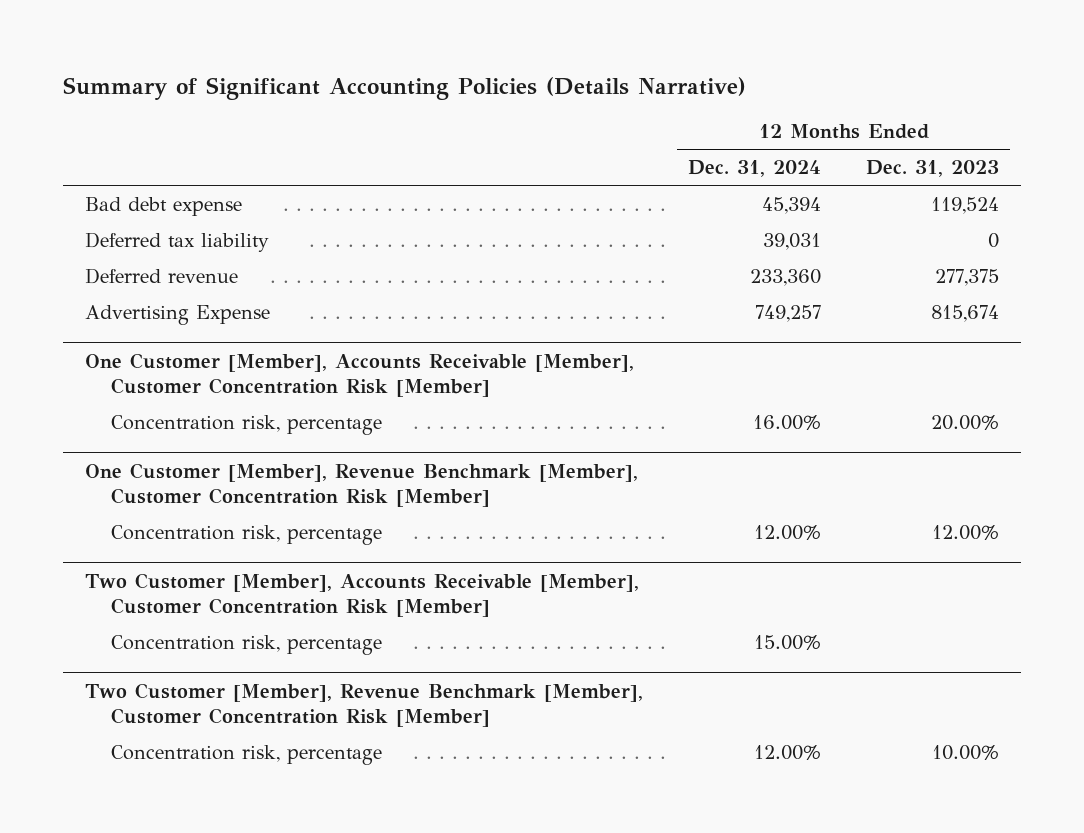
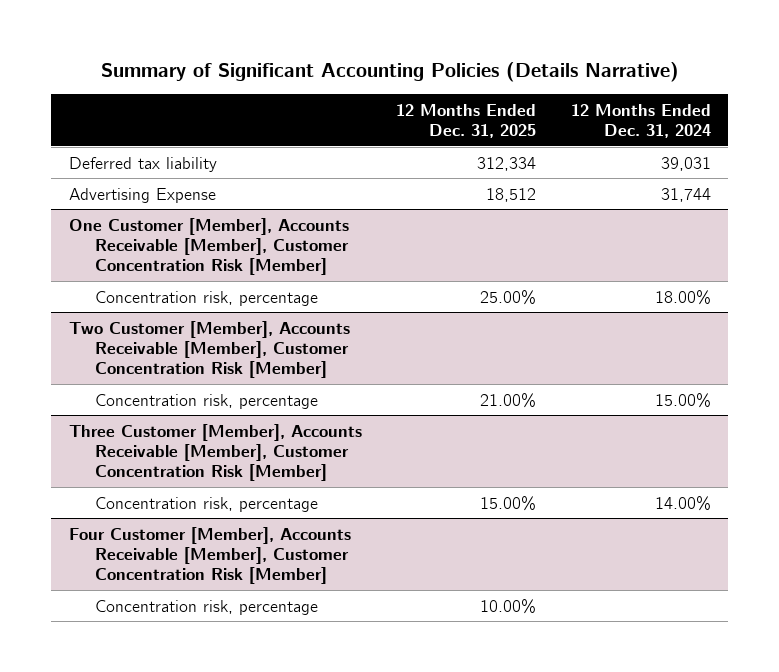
[865,160,999,178] Dec. 31, 2023 -> none
none -> [396,103,537,138] 12 Months Ended Dec. 31, 2025
[85,196,243,216] Bad debt expense -> none
[85,267,239,284] Deferred revenue -> none
[755,304,822,322] 749,257 -> [660,187,711,202] 31,744
[85,462,639,508] One Customer [Member], Revenue Benchmark [Member], Customer Concentration Risk [Member] -> none
[110,524,382,545] Concentration risk, percentage -> none
[753,414,822,430] 16.00% -> [654,289,711,305] 18.00%
[85,682,644,728] Two Customer [Member], Revenue Benchmark [Member], Customer Concentration Risk [Member] -> none
none -> [68,423,362,481] Three Customer [Member], Accounts Receivable [Member], Customer Concentration Risk [Member]
[754,744,822,760] 12.00% -> [654,495,711,511] 14.00%
none -> [68,526,351,584] Four Customer [Member], Accounts Receivable [Member], Customer Concentration Risk [Member]
none -> [95,599,319,615] Concentration risk, percentage

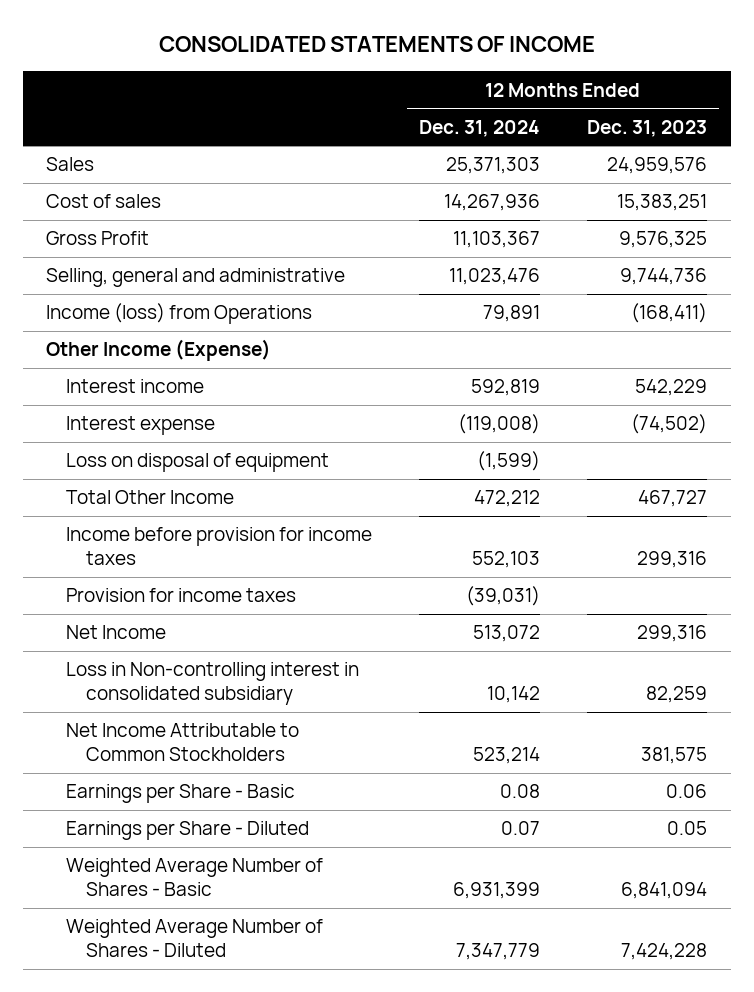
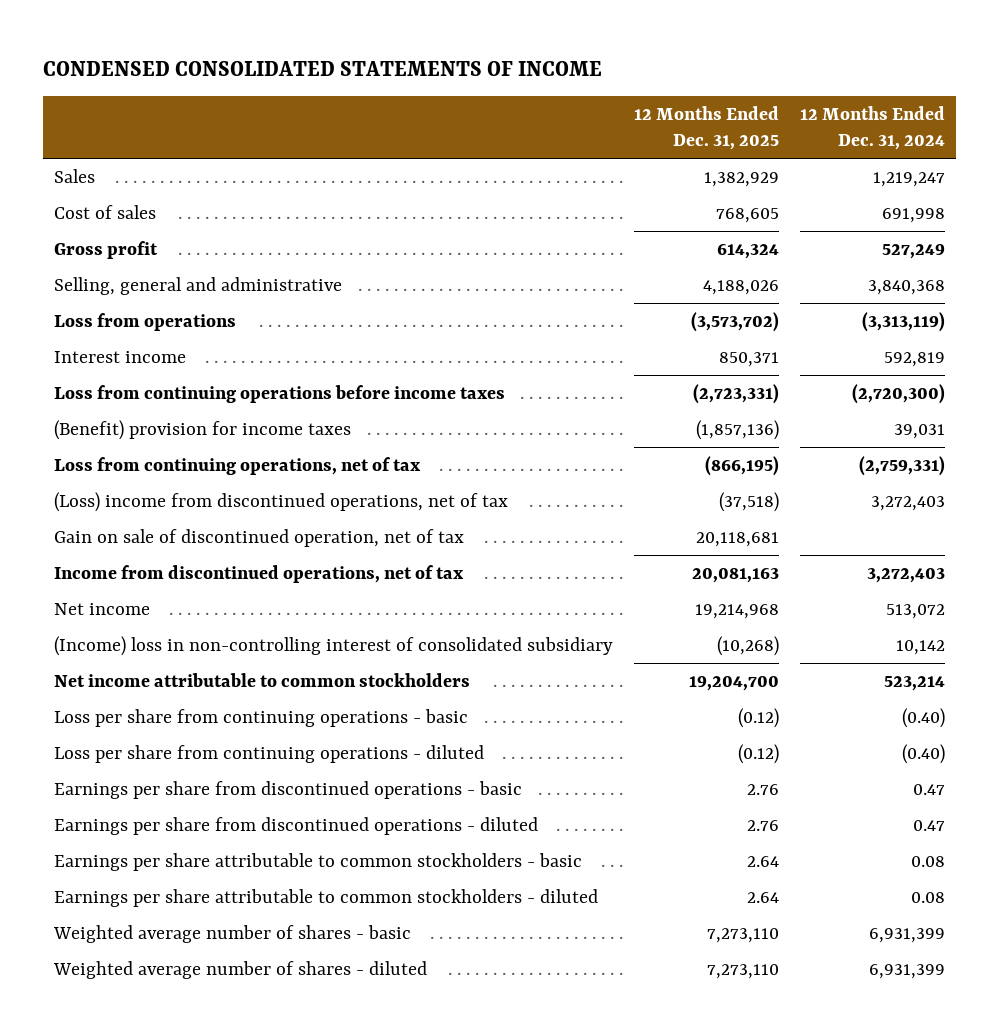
[158,36,595,53] CONSOLIDATED STATEMENTS OF INCOME -> [43,60,603,76] CONDENSED CONSOLIDATED STATEMENTS OF INCOME
[587,119,708,137] Dec. 31, 2023 -> none
none -> [633,106,779,151] 12 Months Ended Dec. 31, 2025
[46,339,272,362] Other Income (Expense) -> none
[446,157,541,175] 25,371,303 -> [873,171,946,187] 1,219,247
[444,194,541,212] 14,267,936 -> [882,207,946,223] 691,998
[46,231,150,246] Gross Profit -> [53,240,158,259] Gross profit
[453,231,541,249] 11,103,367 -> [882,243,946,259] 527,249
[449,268,541,286] 11,023,476 -> [868,279,946,295] 3,840,368
[46,303,313,325] Income (loss) from Operations -> [53,312,236,331] Loss from operations
[483,305,541,323] 79,891 -> [862,311,946,332] (3,313,119)
[65,416,215,436] Interest expense -> none
[65,453,329,473] Loss on disposal of equipment -> none
[65,490,234,505] Total Other Income -> none
[65,527,372,566] Income before provision for income taxes -> [53,384,505,403] Loss from continuing operations before income taxes
[472,551,541,569] 552,103 -> [852,383,946,404] (2,720,300)
[65,588,296,603] Provision for income taxes -> [53,419,351,440] (Benefit) provision for income taxes
[466,586,541,607] (39,031) -> [894,423,946,439] 39,031
none -> [53,456,421,475] Loss from continuing operations, net of tax
none -> [53,491,508,512] (Loss) income from discontinued operations, net of tax
none -> [53,528,464,547] Gain on sale of discontinued operation, net of tax
none -> [53,564,464,583] Income from discontinued operations, net of tax
[65,625,166,640] Net Income -> [53,602,150,615] Net income
[65,662,359,706] Loss in Non-controlling interest in consolidated subsidiary -> [53,635,613,656] (Income) loss in non-controlling interest of consolidated subsidiary
[65,723,299,762] Net Income Attributable to Common Stockholders -> [53,672,470,687] Net income attributable to common stockholders
none -> [53,708,468,727] Loss per share from continuing operations - basic
none -> [53,744,484,763] Loss per share from continuing operations - diluted
none -> [53,780,522,799] Earnings per share from discontinued operations - basic
none -> [53,816,538,835] Earnings per share from discontinued operations - diluted
[65,784,295,804] Earnings per Share - Basic -> [53,852,582,871] Earnings per share attributable to common stockholders - basic
[65,821,309,841] Earnings per Share - Diluted -> [53,888,598,907] Earnings per share attributable to common stockholders - diluted
[501,821,541,836] 0.07 -> [911,891,946,903] 0.08
[65,858,323,897] Weighted Average Number of Shares - Basic -> [52,924,411,943] Weighted average number of shares - basic
[65,919,323,958] Weighted Average Number of Shares - Diluted -> [52,960,427,979] Weighted average number of shares - diluted
[456,943,541,961] 7,347,779 -> [869,963,946,979] 6,931,399

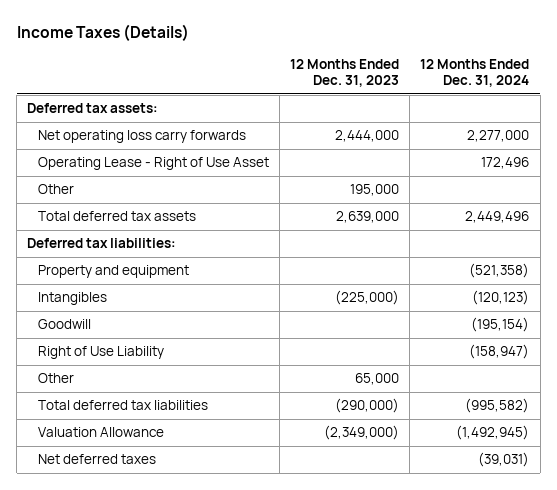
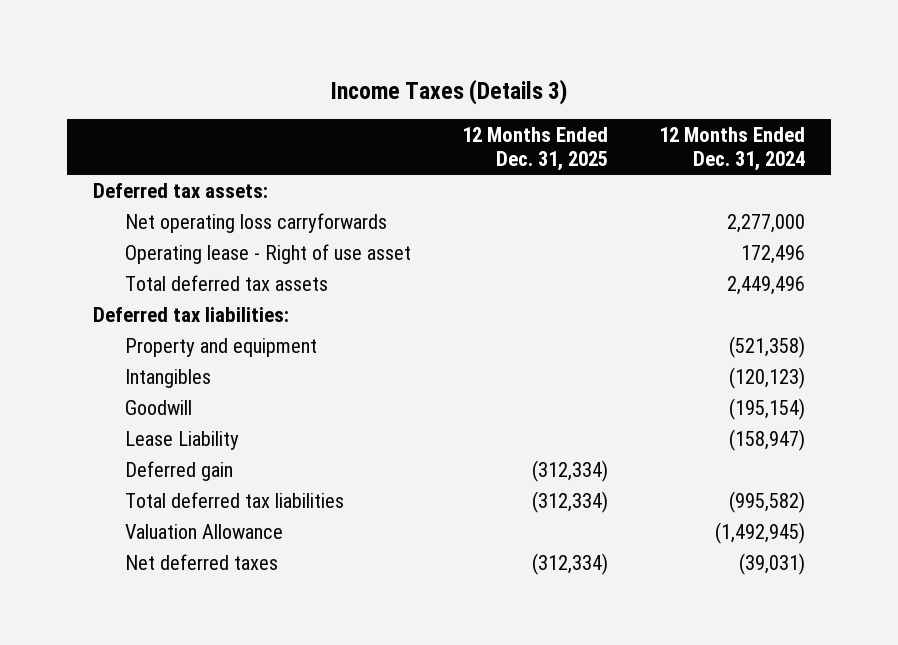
[16,23,189,41] Income Taxes (Details) -> [331,78,568,105] Income Taxes (Details 3)
[290,59,400,88] 12 Months Ended Dec. 31, 2023 -> none
none -> [461,126,608,171] 12 Months Ended Dec. 31, 2025
[37,184,74,195] Other -> none
[37,130,246,144] Net operating loss carry forwards -> [124,212,387,233] Net operating loss carryforwards
[37,157,269,171] Operating Lease - Right of Use Asset -> [124,243,411,264] Operating lease - Right of use asset
[37,373,74,384] Other -> none
[37,346,164,360] Right of Use Liability -> [124,430,239,450] Lease Liability
none -> [124,460,233,481] Deferred gain

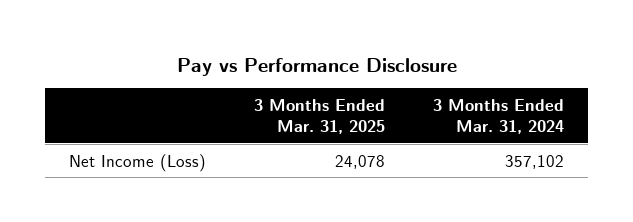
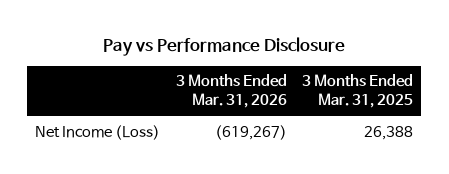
[433,99,565,134] 3 Months Ended Mar. 31, 2024 -> none
none -> [175,74,287,109] 3 Months Ended Mar. 31, 2026
[335,154,386,169] 24,078 -> [364,125,414,140] 26,388

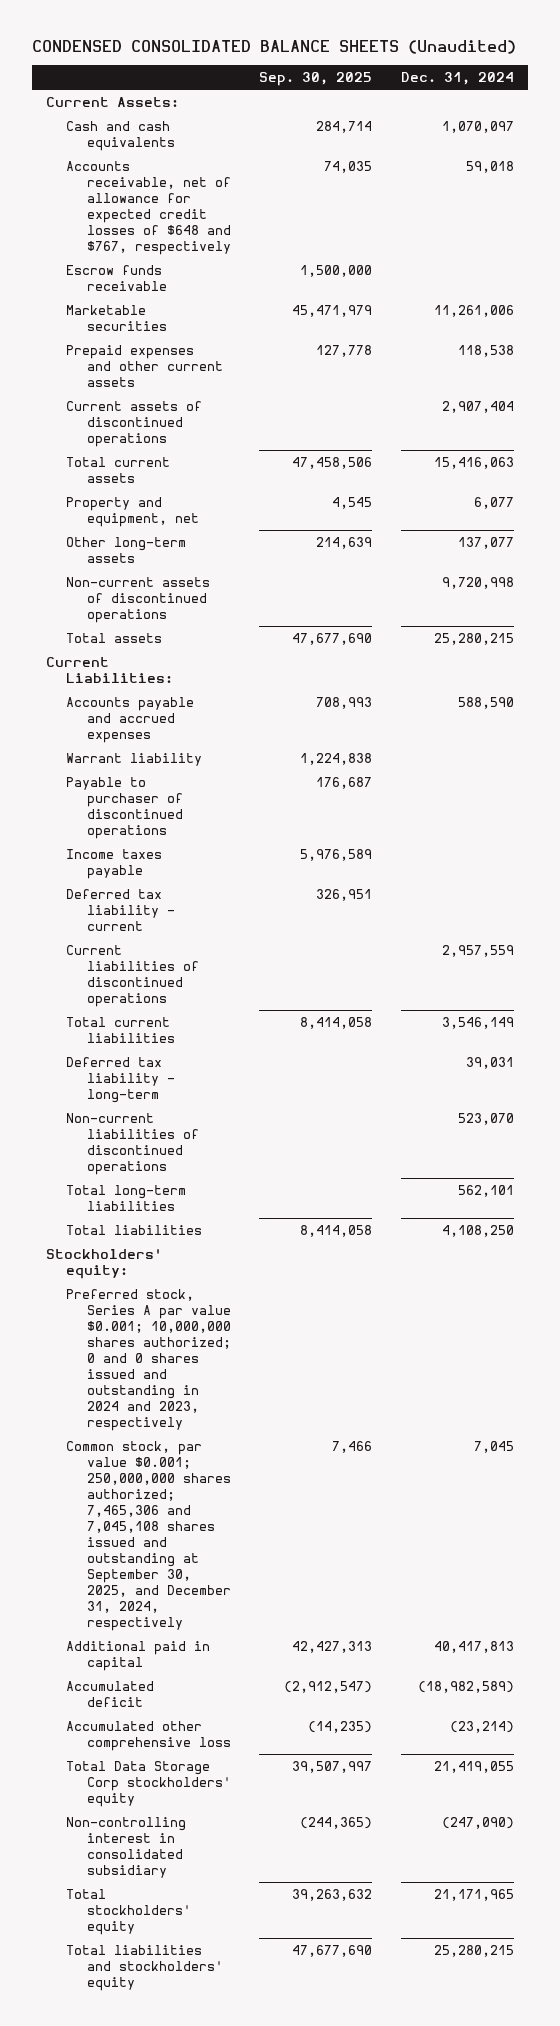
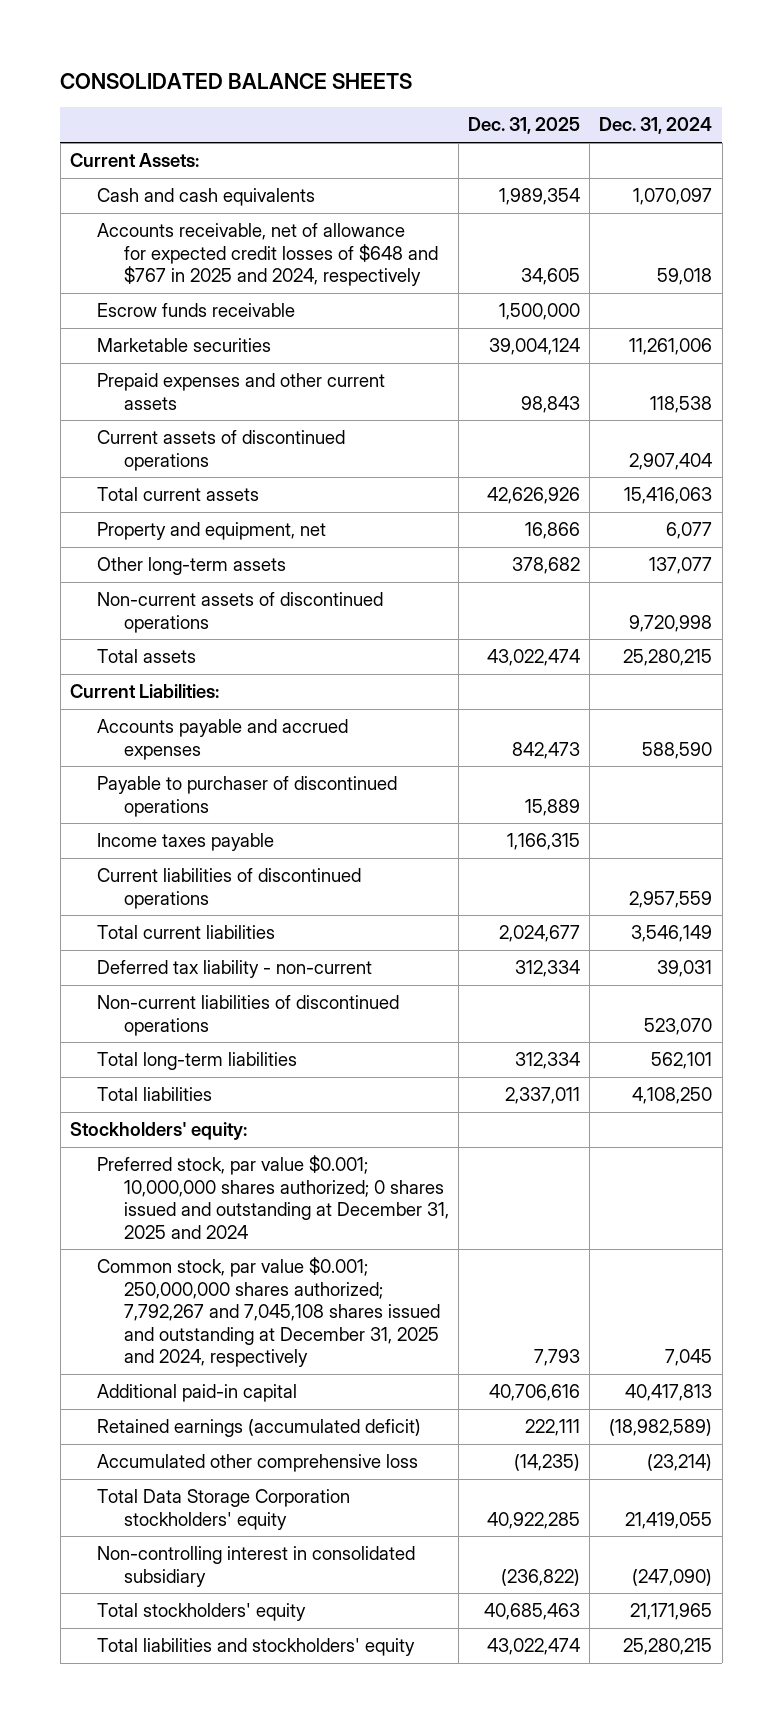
[31,40,516,55] CONDENSED CONSOLIDATED BALANCE SHEETS (Unaudited) -> [60,72,413,89] CONSOLIDATED BALANCE SHEETS
[259,72,373,87] Sep. 30, 2025 -> none
none -> [468,117,581,135] Dec. 31, 2025
[66,160,231,255] Accounts receivable, net of allowance for expected credit losses of $648 and $767, respectively -> [96,223,439,287] Accounts receivable, net of allowance for expected credit losses of $648 and $767 in 2025 and 2024, respectively
[66,752,203,766] Warrant liability -> none
[66,888,175,931] Deferred tax liability - current -> none
[66,1056,175,1103] Deferred tax liability - long-term -> [96,960,372,979] Deferred tax liability - non-current
[66,1288,231,1431] Preferred stock, Series A par value $0.001; 10,000,000 shares authorized; 0 and 0 shares issued and outstanding in 2024 and 2023, respectively -> [96,1155,450,1239] Preferred stock, par value $0.001; 10,000,000 shares authorized; 0 shares issued and outstanding at December 31, 2025 and 2024
[66,1440,231,1631] Common stock, par value $0.001; 250,000,000 shares authorized; 7,465,306 and 7,045,108 shares issued and outstanding at September 30, 2025, and December 31, 2024, respectively -> [96,1257,441,1367] Common stock, par value $0.001; 250,000,000 shares authorized; 7,792,267 and 7,045,108 shares issued and outstanding at December 31, 2025 and 2024, respectively
[66,1640,211,1671] Additional paid in capital -> [96,1384,297,1403] Additional paid-in capital
[66,1680,155,1707] Accumulated deficit -> [96,1419,421,1438] Retained earnings (accumulated deficit)
[66,1760,231,1807] Total Data Storage Corp stockholders' equity -> [96,1489,350,1530] Total Data Storage Corporation stockholders' equity

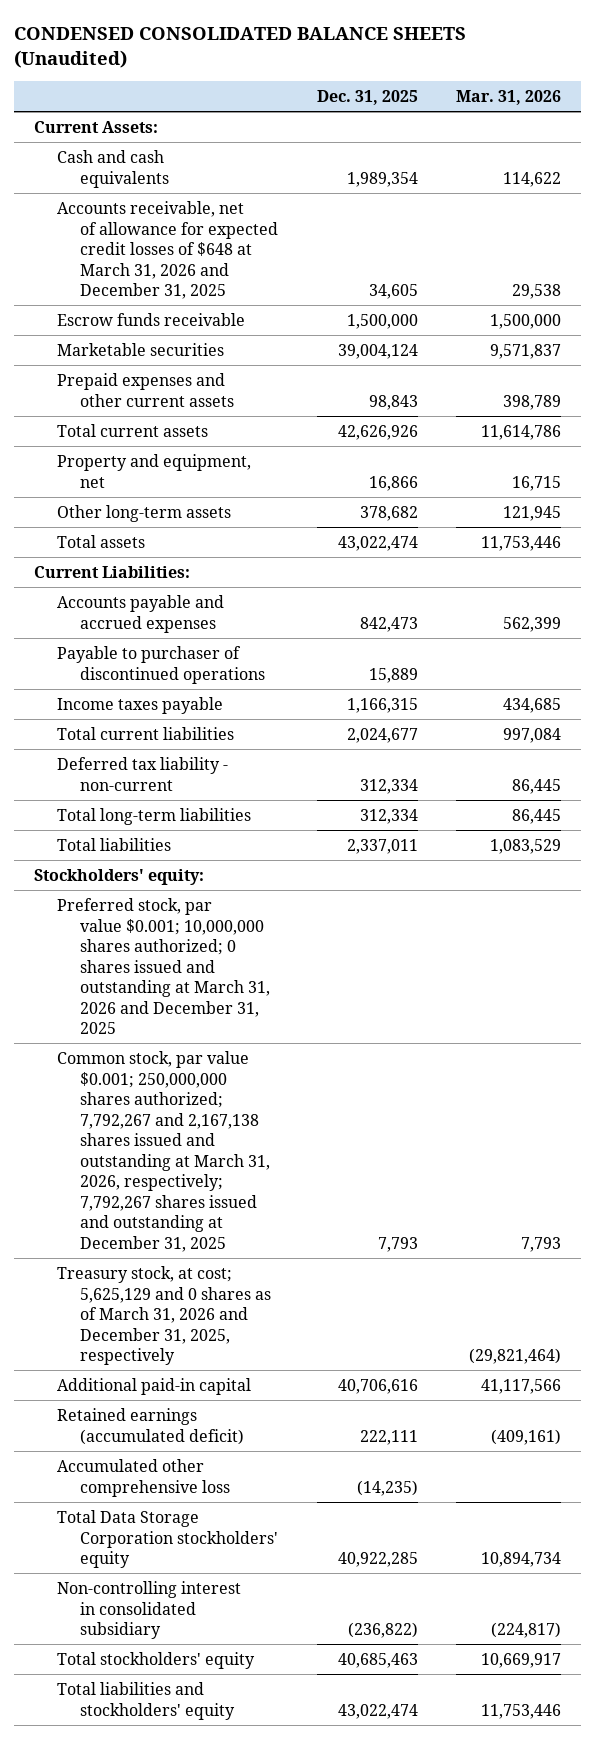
[60,72,413,89] CONSOLIDATED BALANCE SHEETS -> [14,26,467,68] CONDENSED CONSOLIDATED BALANCE SHEETS (Unaudited)
[599,117,713,135] Dec. 31, 2024 -> none
none -> [456,89,562,105] Mar. 31, 2026
[96,223,439,287] Accounts receivable, net of allowance for expected credit losses of $648 and $767 in 2025 and 2024, respectively -> [56,201,279,300] Accounts receivable, net of allowance for expected credit losses of $648 at March 31, 2026 and December 31, 2025
[96,430,345,471] Current assets of discontinued operations -> none
[96,592,383,633] Non-current assets of discontinued operations -> none
[96,868,361,909] Current liabilities of discontinued operations -> none
[96,995,399,1036] Non-current liabilities of discontinued operations -> none
[96,1155,450,1239] Preferred stock, par value $0.001; 10,000,000 shares authorized; 0 shares issued and outstanding at December 31, 2025 and 2024 -> [56,898,271,1035] Preferred stock, par value $0.001; 10,000,000 shares authorized; 0 shares issued and outstanding at March 31, 2026 and December 31, 2025
[96,1257,441,1367] Common stock, par value $0.001; 250,000,000 shares authorized; 7,792,267 and 7,045,108 shares issued and outstanding at December 31, 2025 and 2024, respectively -> [56,1051,271,1252] Common stock, par value $0.001; 250,000,000 shares authorized; 7,792,267 and 2,167,138 shares issued and outstanding at March 31, 2026, respectively; 7,792,267 shares issued and outstanding at December 31, 2025
none -> [56,1266,272,1366] Treasury stock, at cost; 5,625,129 and 0 shares as of March 31, 2026 and December 31, 2025, respectively

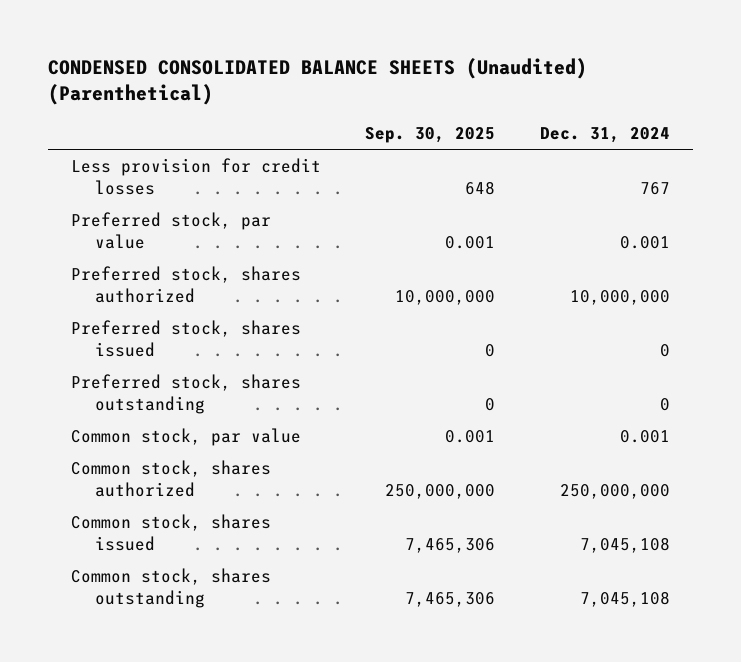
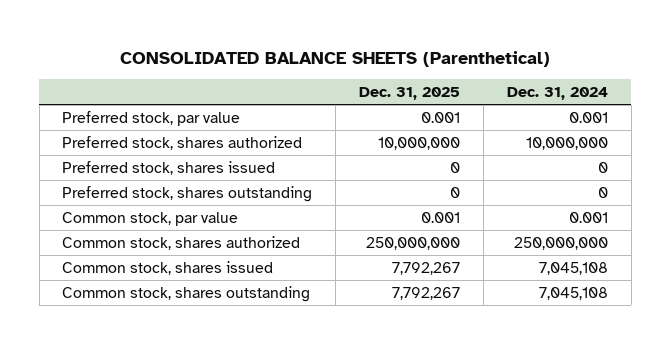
[48,58,588,106] CONDENSED CONSOLIDATED BALANCE SHEETS (Unaudited) (Parenthetical) -> [120,50,551,67] CONSOLIDATED BALANCE SHEETS (Parenthetical)
[365,127,496,144] Sep. 30, 2025 -> none
none -> [359,87,461,101] Dec. 31, 2025
[70,157,321,195] Less provision for credit losses -> none

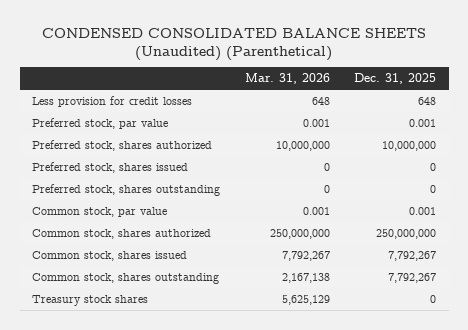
[120,50,551,67] CONSOLIDATED BALANCE SHEETS (Parenthetical) -> [42,27,427,61] CONDENSED CONSOLIDATED BALANCE SHEETS (Unaudited) (Parenthetical)
[506,87,608,101] Dec. 31, 2024 -> none
none -> [244,73,330,85] Mar. 31, 2026
none -> [31,95,192,107] Less provision for credit losses
none -> [31,294,148,306] Treasury stock shares

